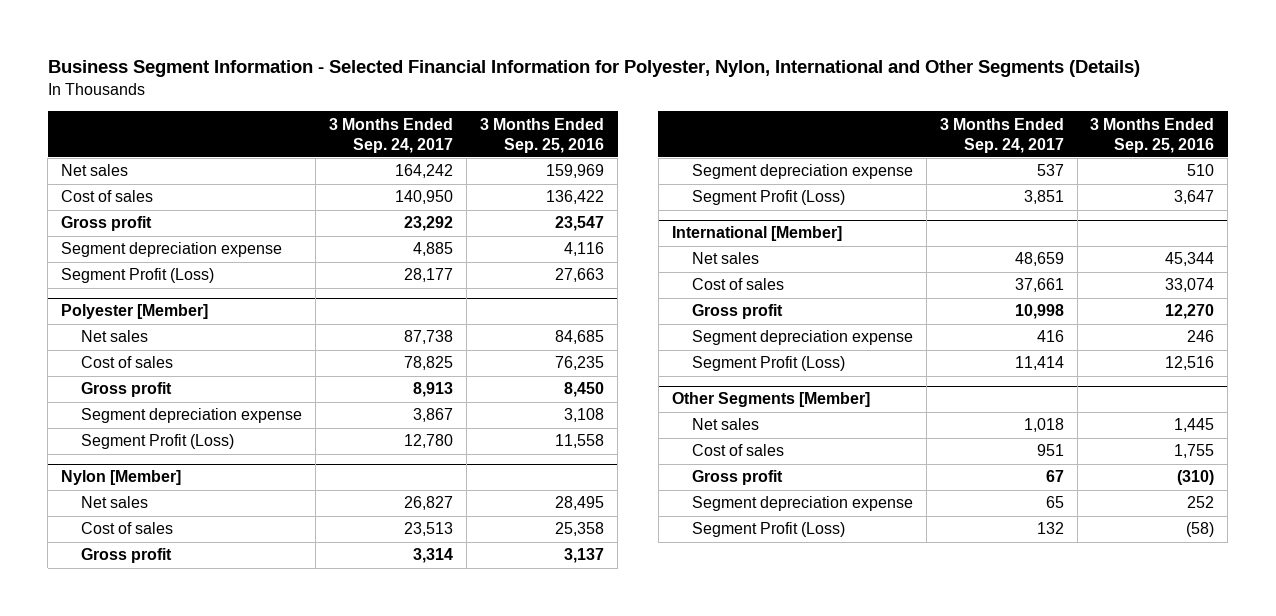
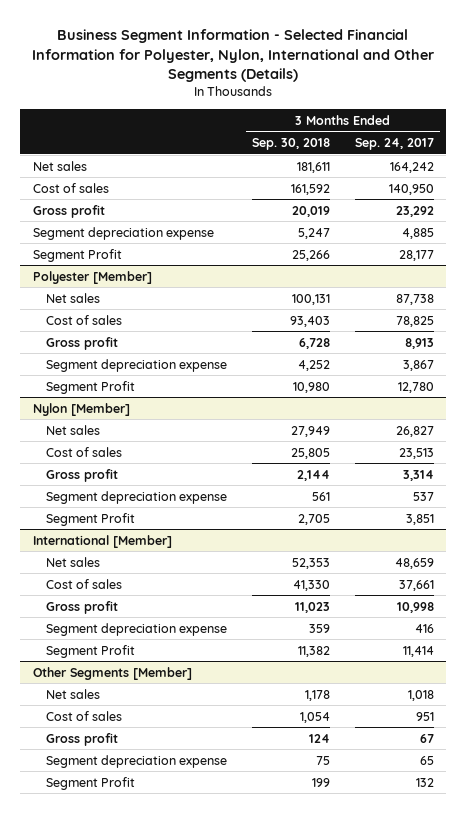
[480,117,605,153] 3 Months Ended Sep. 25, 2016 -> none
none -> [251,138,330,151] Sep. 30, 2018
[61,268,215,284] Segment Profit (Loss) -> [32,248,122,262] Segment Profit
[81,434,235,450] Segment Profit (Loss) -> [46,380,136,394] Segment Profit
[691,190,845,206] Segment Profit (Loss) -> [46,512,136,526] Segment Profit
[691,356,845,372] Segment Profit (Loss) -> [46,644,136,658] Segment Profit
[691,522,845,538] Segment Profit (Loss) -> [46,776,136,790] Segment Profit

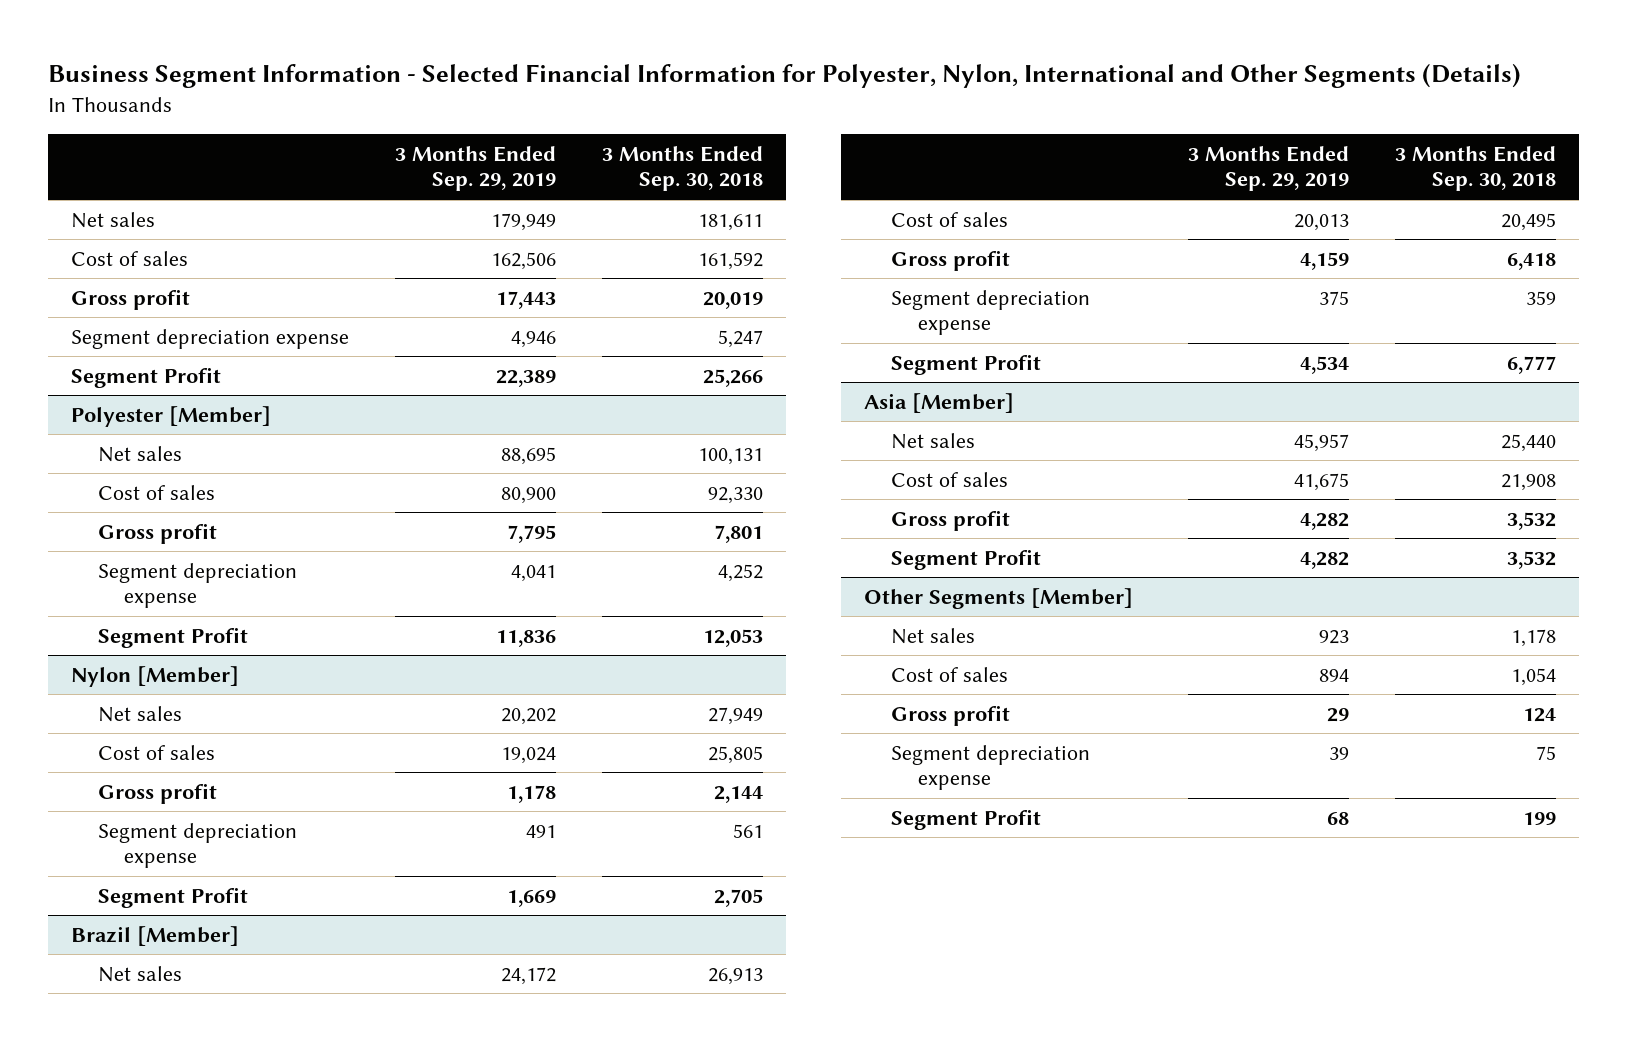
[354,138,434,151] Sep. 24, 2017 -> none
none -> [394,145,556,192] 3 Months Ended Sep. 29, 2019
[289,315,330,327] 93,403 -> [707,486,763,504] 92,330
[298,337,330,349] 6,728 -> [713,524,763,543] 7,801
[292,381,330,393] 10,980 -> [702,628,763,647] 12,053
[32,534,172,548] International [Member] -> none
none -> [70,925,239,946] Brazil [Member]
[291,557,330,569] 52,353 -> [707,967,763,985] 26,913
[292,579,330,591] 41,330 -> [1501,212,1557,231] 20,495
[294,601,330,613] 11,023 -> [1507,252,1557,270] 6,418
[297,645,330,657] 11,382 -> [1507,355,1557,374] 6,777
none -> [864,392,1015,413] Asia [Member]
none -> [890,432,975,449] Net sales
none -> [890,471,1008,487] Cost of sales
none -> [890,509,1010,531] Gross profit
none -> [890,548,1041,570] Segment Profit

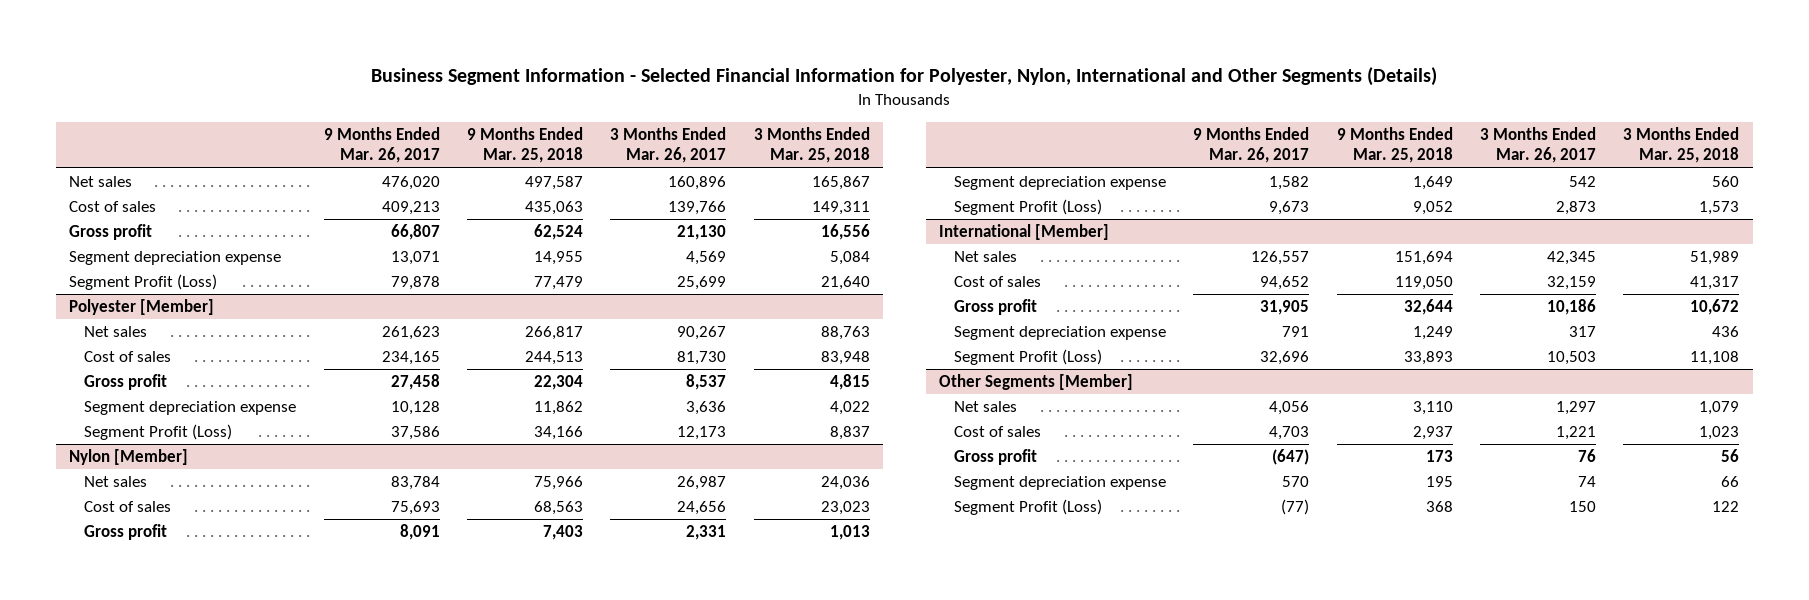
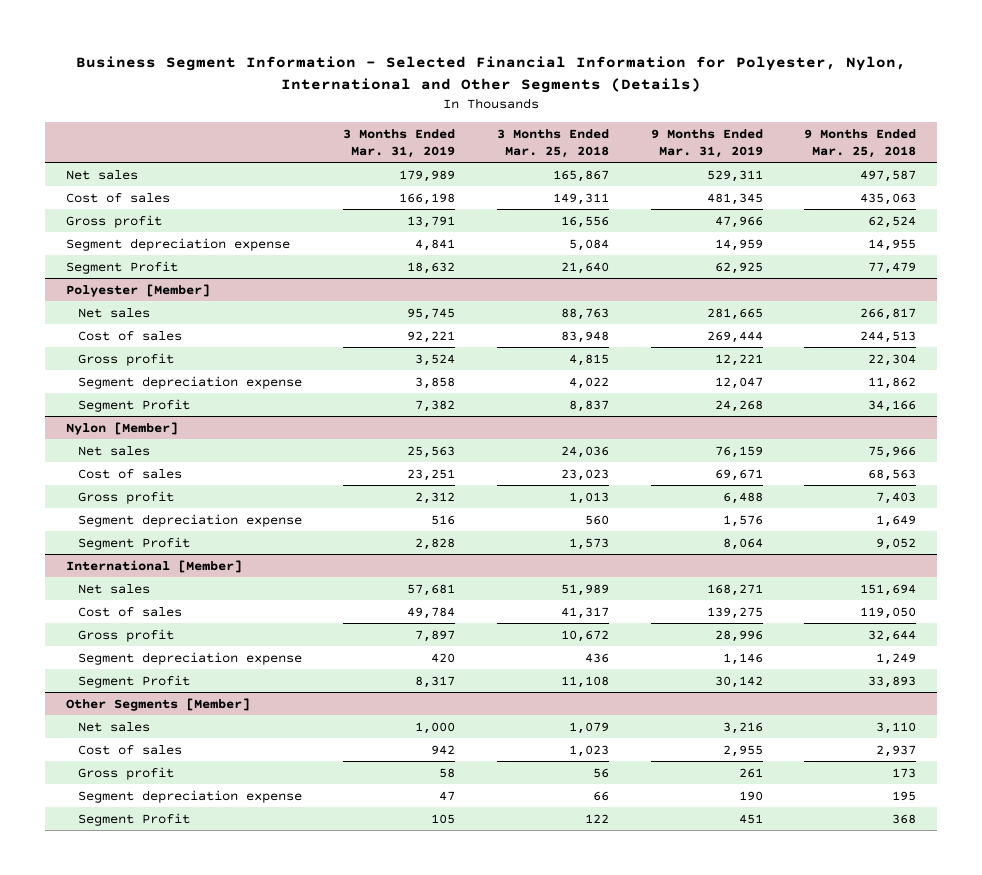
[323,126,440,164] 9 Months Ended Mar. 26, 2017 -> none
[610,126,727,164] 3 Months Ended Mar. 26, 2017 -> none
none -> [343,128,456,159] 3 Months Ended Mar. 31, 2019
none -> [650,128,763,159] 9 Months Ended Mar. 31, 2019
[69,274,218,291] Segment Profit (Loss) -> [65,260,178,274] Segment Profit
[84,424,233,441] Segment Profit (Loss) -> [77,398,190,412] Segment Profit
[953,199,1102,216] Segment Profit (Loss) -> [77,536,190,550] Segment Profit
[953,349,1102,366] Segment Profit (Loss) -> [77,674,190,688] Segment Profit
[953,499,1102,516] Segment Profit (Loss) -> [77,812,190,826] Segment Profit

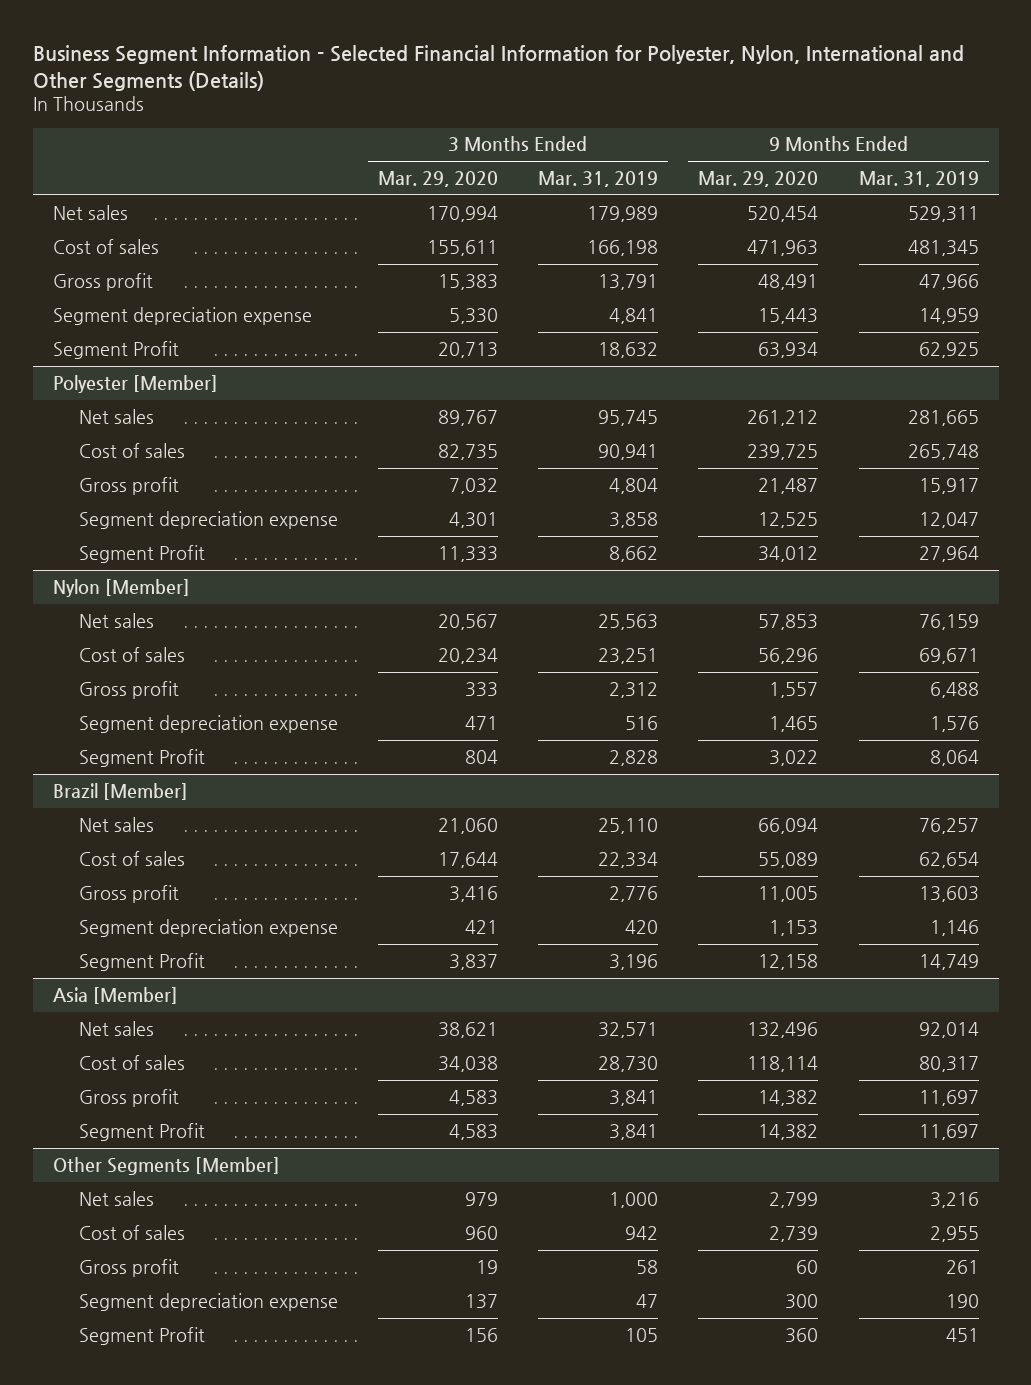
[497,128,610,159] 3 Months Ended Mar. 25, 2018 -> none
[804,128,917,159] 9 Months Ended Mar. 25, 2018 -> none
none -> [378,171,499,188] Mar. 29, 2020
none -> [698,171,819,188] Mar. 29, 2020
[407,330,456,343] 92,221 -> [598,443,659,460] 90,941
[706,330,763,343] 269,444 -> [907,443,979,460] 265,748
[415,353,456,366] 3,524 -> [609,477,659,494] 4,804
[714,353,763,366] 12,221 -> [918,477,979,494] 15,917
[415,399,456,412] 7,382 -> [609,545,659,562] 8,662
[714,399,763,412] 24,268 -> [918,545,979,562] 27,964
[65,559,242,573] International [Member] -> none
none -> [52,782,188,800] Brazil [Member]
[407,583,456,596] 57,681 -> [598,817,659,834] 25,110
[706,583,763,596] 168,271 -> [918,817,979,834] 76,257
[407,606,456,619] 49,784 -> [598,851,659,868] 22,334
[706,606,763,619] 139,275 -> [918,851,979,868] 62,654
[415,629,456,642] 7,897 -> [609,885,659,902] 2,776
[714,629,763,642] 28,996 -> [918,885,979,902] 13,603
[415,675,456,688] 8,317 -> [609,953,659,970] 3,196
[714,675,763,688] 30,142 -> [918,953,979,970] 14,749
none -> [52,986,178,1004] Asia [Member]
none -> [79,1020,155,1036] Net sales
none -> [79,1054,186,1070] Cost of sales
none -> [79,1088,180,1107] Gross profit
none -> [79,1122,206,1141] Segment Profit

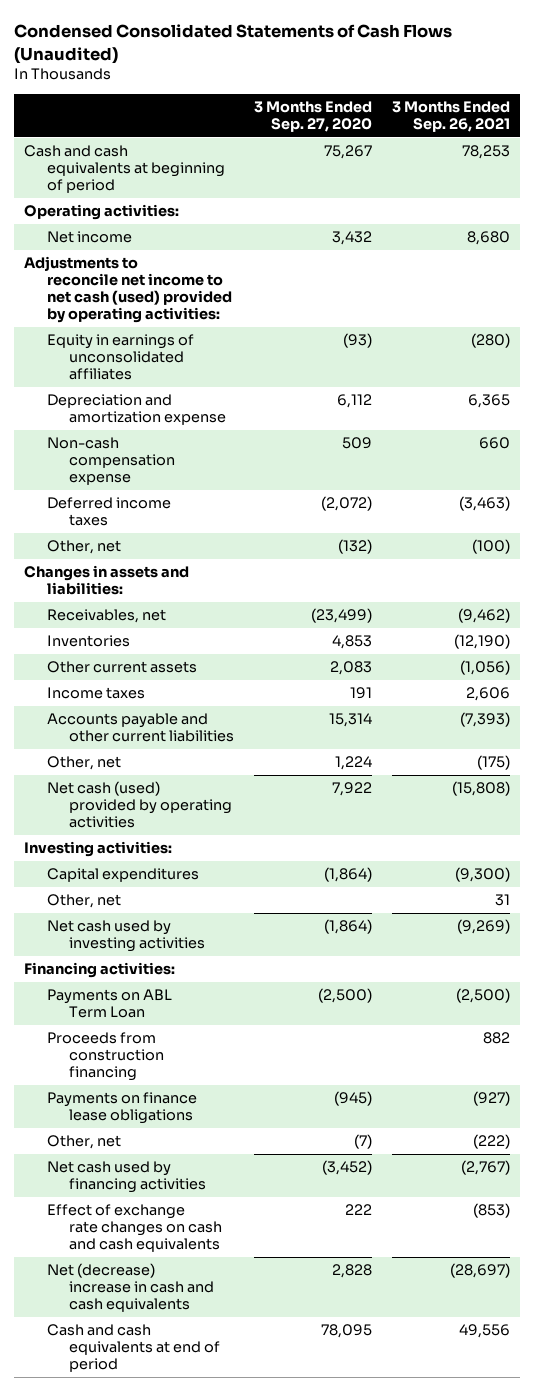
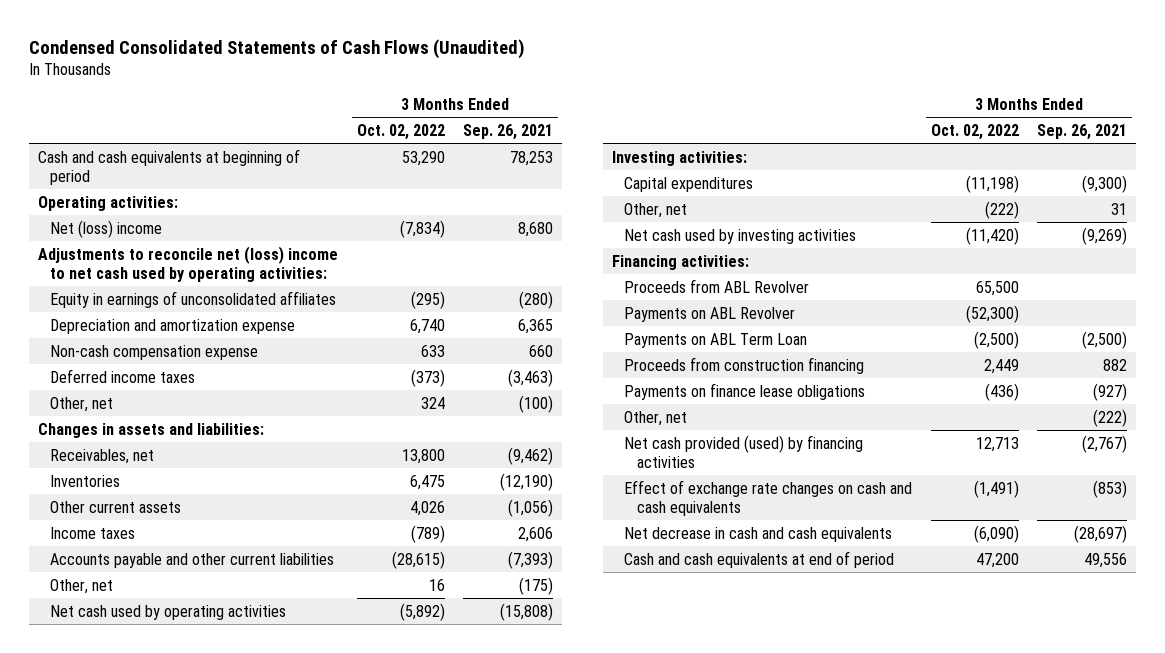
[254,101,373,132] 3 Months Ended Sep. 27, 2020 -> none
none -> [356,124,445,141] Oct. 02, 2022
[46,231,132,244] Net income -> [50,219,163,238] Net (loss) income
[24,256,232,323] Adjustments to reconcile net income to net cash (used) provided by operating activities: -> [37,245,338,282] Adjustments to reconcile net (loss) income to net cash used by operating activities:
[46,781,233,829] Net cash (used) provided by operating activities -> [50,604,287,620] Net cash used by operating activities
none -> [624,278,810,293] Proceeds from ABL Revolver
none -> [624,306,796,322] Payments on ABL Revolver
[46,1161,207,1194] Net cash used by financing activities -> [624,434,864,468] Net cash provided (used) by financing activities
[46,1263,215,1313] Net (decrease) increase in cash and cash equivalents -> [624,526,893,542] Net decrease in cash and cash equivalents

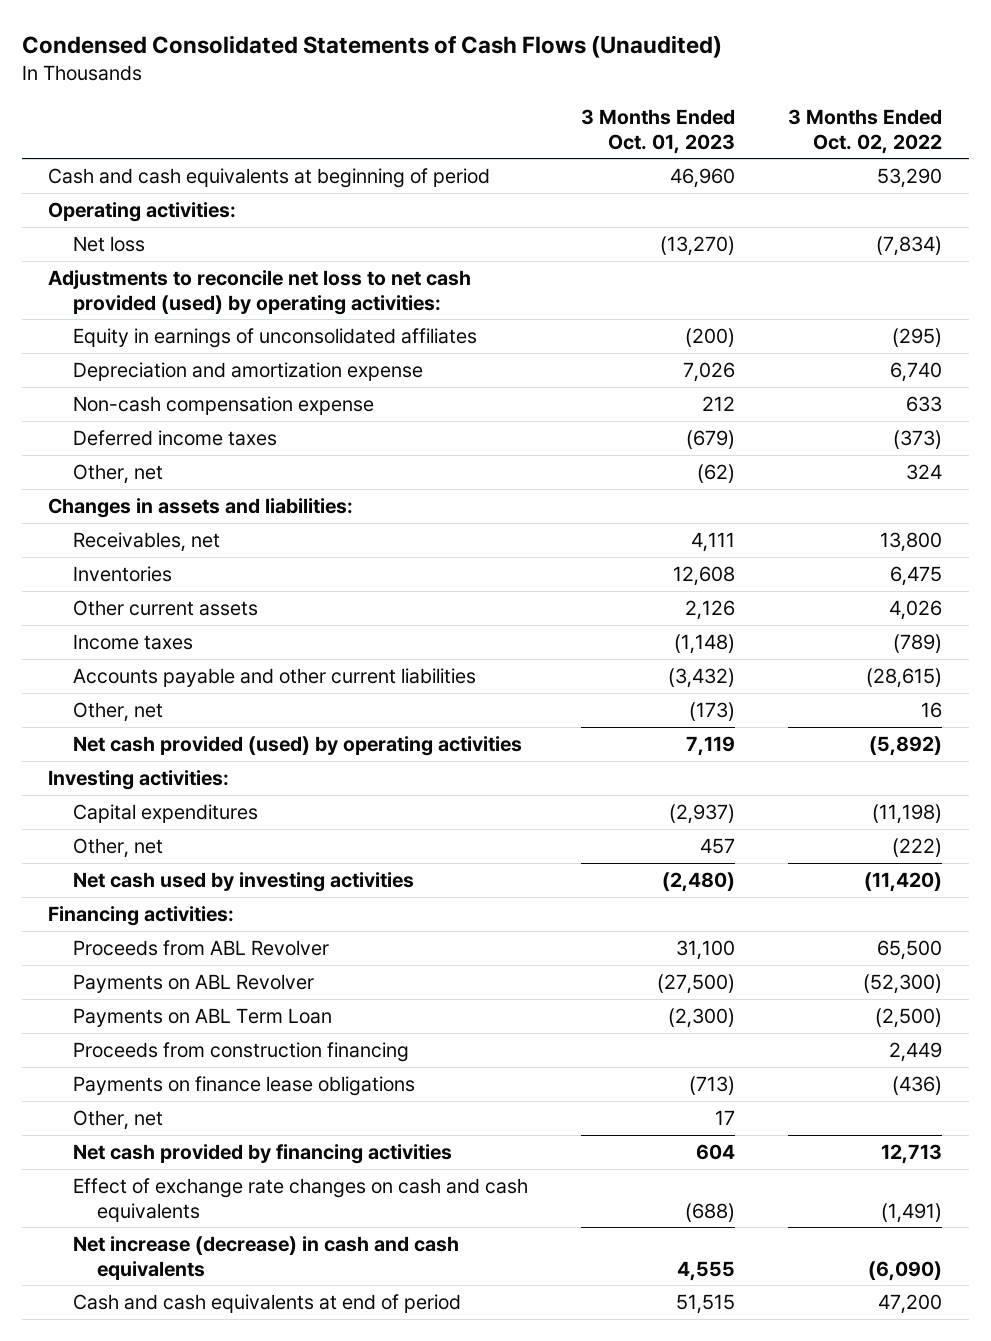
[462,124,553,141] Sep. 26, 2021 -> none
none -> [581,109,736,154] 3 Months Ended Oct. 01, 2023
[50,219,163,238] Net (loss) income -> [72,235,145,252] Net loss
[37,245,338,282] Adjustments to reconcile net (loss) income to net cash used by operating activities: -> [48,269,472,315] Adjustments to reconcile net loss to net cash provided (used) by operating activities:
[50,604,287,620] Net cash used by operating activities -> [72,735,522,756] Net cash provided (used) by operating activities
[624,434,864,468] Net cash provided (used) by financing activities -> [72,1143,452,1164] Net cash provided by financing activities
[624,526,893,542] Net decrease in cash and cash equivalents -> [72,1235,459,1280] Net increase (decrease) in cash and cash equivalents

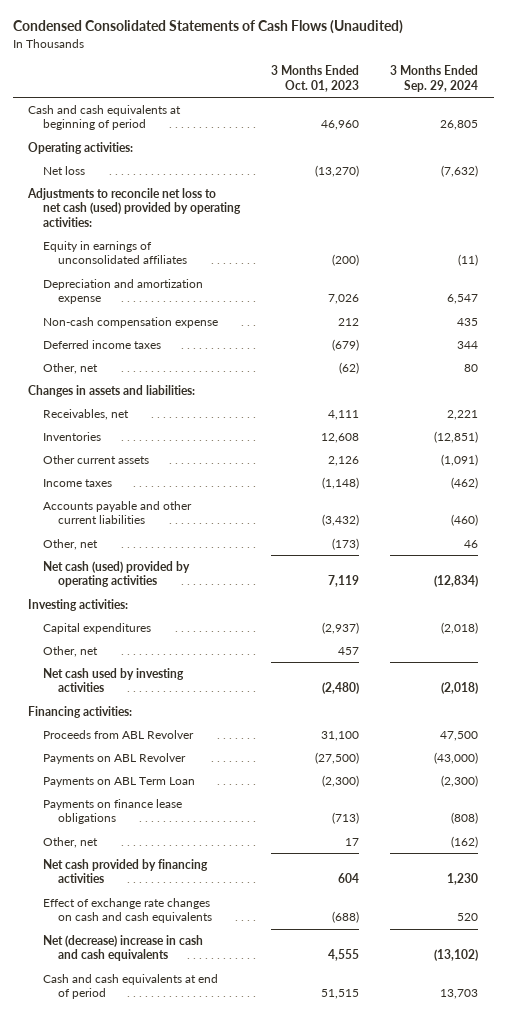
[788,109,943,154] 3 Months Ended Oct. 02, 2022 -> none
none -> [390,65,479,93] 3 Months Ended Sep. 29, 2024
[48,269,472,315] Adjustments to reconcile net loss to net cash provided (used) by operating activities: -> [27,187,242,228] Adjustments to reconcile net loss to net cash (used) provided by operating activities:
[72,735,522,756] Net cash provided (used) by operating activities -> [43,560,191,588] Net cash (used) provided by operating activities
[72,1041,409,1062] Proceeds from construction financing -> none
[72,1235,459,1280] Net increase (decrease) in cash and cash equivalents -> [43,934,204,962] Net (decrease) increase in cash and cash equivalents

